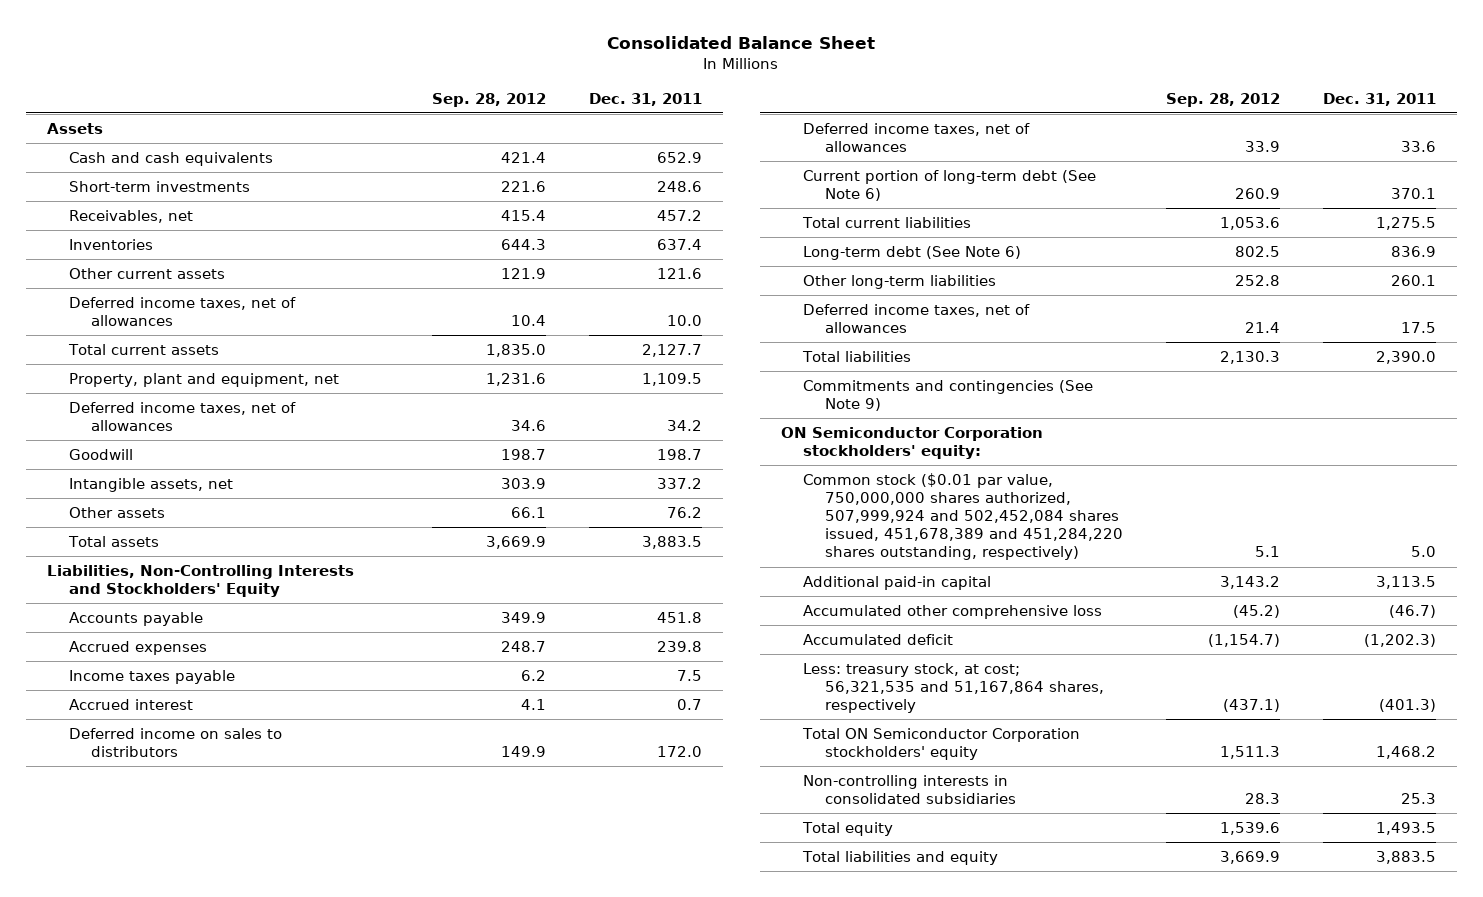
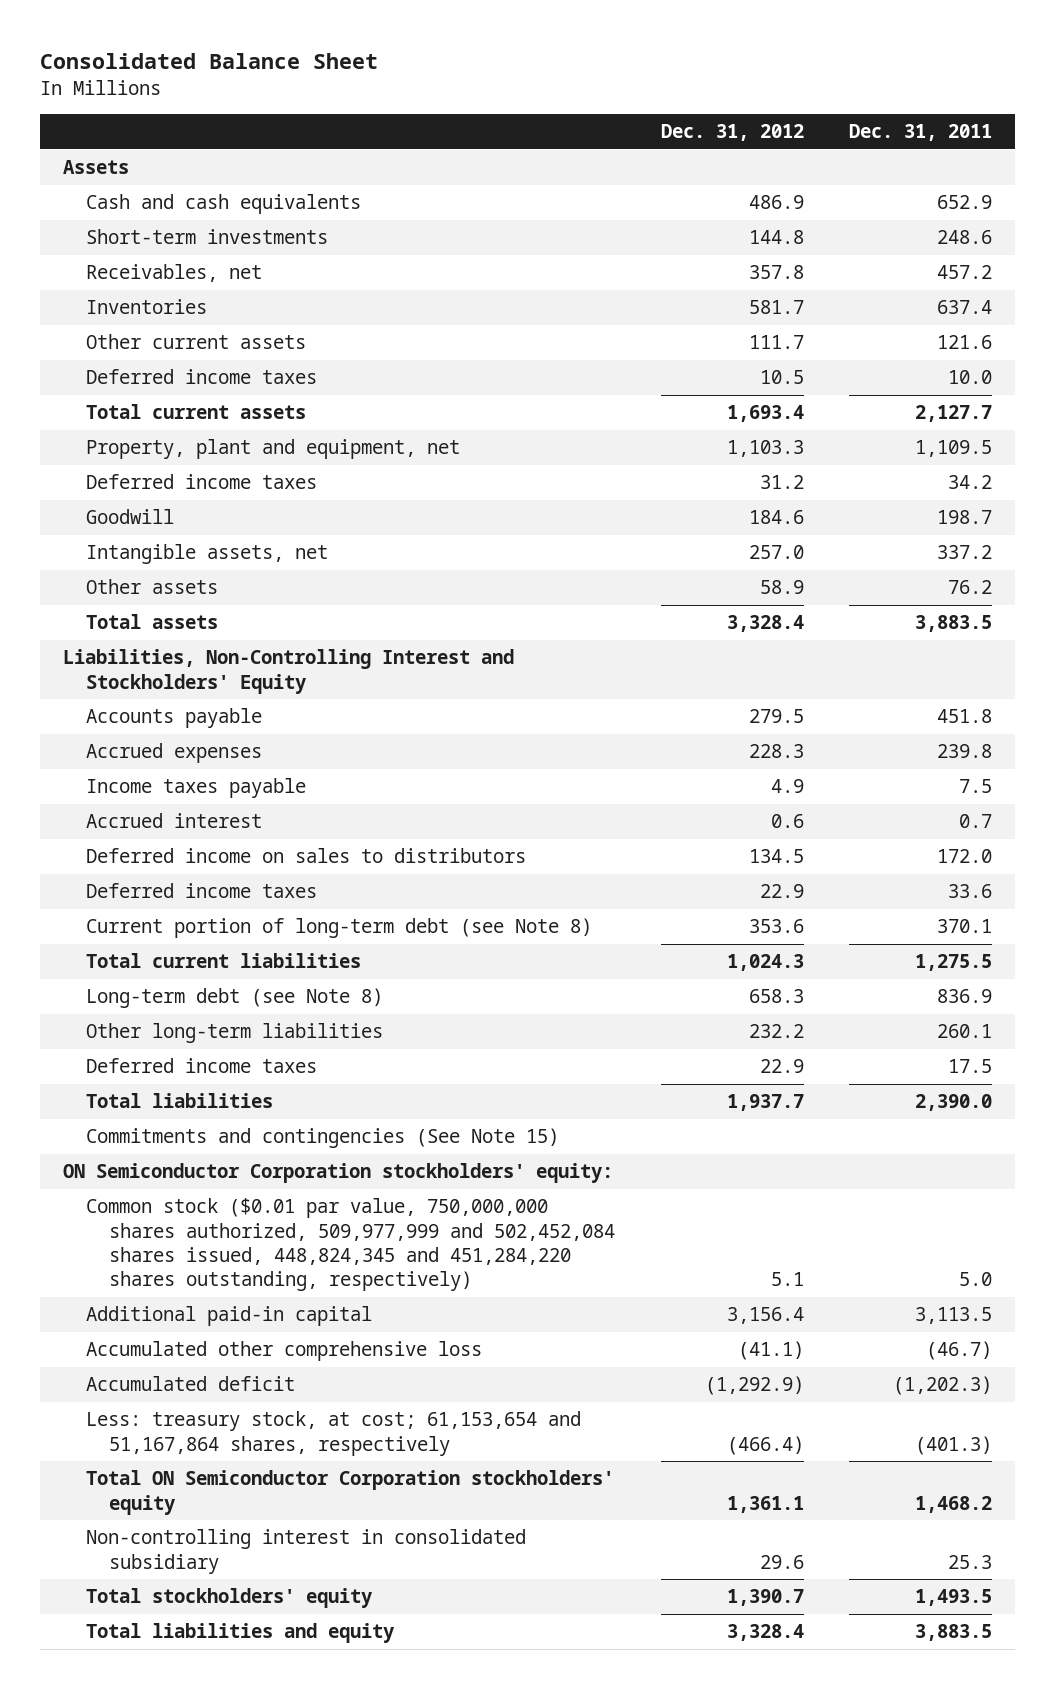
[431,92,546,107] Sep. 28, 2012 -> none
none -> [660,123,804,141] Dec. 31, 2012
[69,296,297,327] Deferred income taxes, net of allowances -> [85,369,317,385] Deferred income taxes
[69,401,297,432] Deferred income taxes, net of allowances -> [85,474,317,490] Deferred income taxes
[47,564,355,598] Liabilities, Non-Controlling Interests and Stockholders' Equity -> [63,649,515,694] Liabilities, Non-Controlling Interest and Stockholders' Equity
[803,122,1031,153] Deferred income taxes, net of allowances -> [85,883,317,899] Deferred income taxes
[803,169,1097,202] Current portion of long-term debt (See Note 6) -> [85,918,592,939] Current portion of long-term debt (see Note 8)
[803,245,1022,260] Long-term debt (See Note 6) -> [85,988,383,1009] Long-term debt (see Note 8)
[803,303,1031,334] Deferred income taxes, net of allowances -> [85,1058,317,1074] Deferred income taxes
[803,379,1094,412] Commitments and contingencies (See Note 9) -> [85,1128,559,1149] Commitments and contingencies (See Note 15)
[803,472,1124,561] Common stock ($0.01 par value, 750,000,000 shares authorized, 507,999,924 and 502,452,084 shares issued, 451,678,389 and 451,284,220 shares outstanding, respectively) -> [85,1198,615,1292] Common stock ($0.01 par value, 750,000,000 shares authorized, 509,977,999 and 502,452,084 shares issued, 448,824,345 and 451,284,220 shares outstanding, respectively)
[803,662,1105,714] Less: treasury stock, at cost; 56,321,535 and 51,167,864 shares, respectively -> [85,1411,581,1456] Less: treasury stock, at cost; 61,153,654 and 51,167,864 shares, respectively
[803,774,1017,805] Non-controlling interests in consolidated subsidiaries -> [85,1529,526,1574] Non-controlling interest in consolidated subsidiary
[802,821,894,836] Total equity -> [85,1588,373,1609] Total stockholders' equity

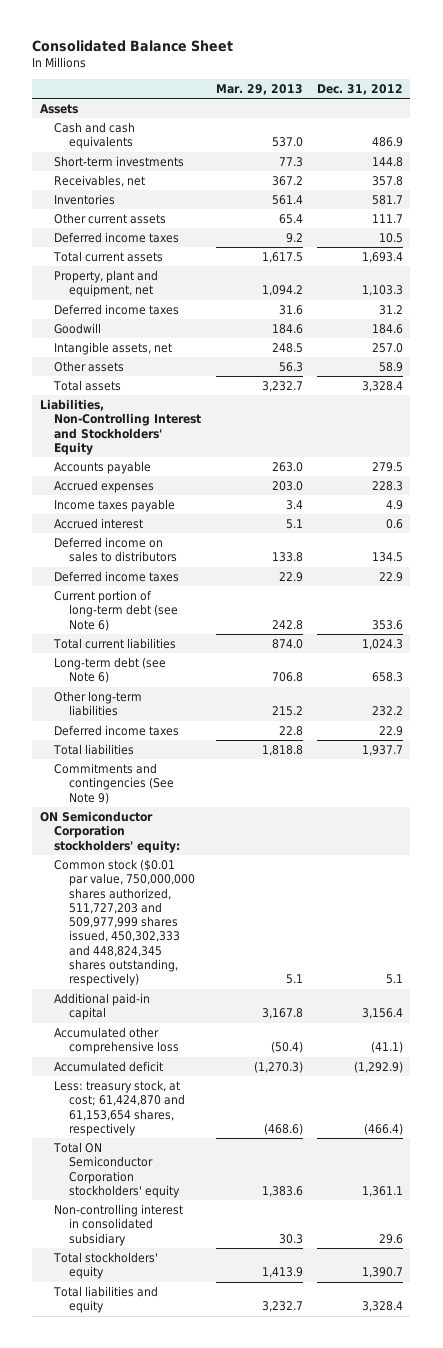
[849,123,993,141] Dec. 31, 2011 -> none
none -> [215,84,303,96] Mar. 29, 2013
[85,918,592,939] Current portion of long-term debt (see Note 8) -> [54,590,178,631] Current portion of long-term debt (see Note 6)
[85,988,383,1009] Long-term debt (see Note 8) -> [54,657,167,684] Long-term debt (see Note 6)
[85,1128,559,1149] Commitments and contingencies (See Note 15) -> [54,763,174,804] Commitments and contingencies (See Note 9)
[85,1198,615,1292] Common stock ($0.01 par value, 750,000,000 shares authorized, 509,977,999 and 502,452,084 shares issued, 448,824,345 and 451,284,220 shares outstanding, respectively) -> [54,859,195,987] Common stock ($0.01 par value, 750,000,000 shares authorized, 511,727,203 and 509,977,999 shares issued, 450,302,333 and 448,824,345 shares outstanding, respectively)
[85,1411,581,1456] Less: treasury stock, at cost; 61,153,654 and 51,167,864 shares, respectively -> [54,1080,185,1136] Less: treasury stock, at cost; 61,424,870 and 61,153,654 shares, respectively

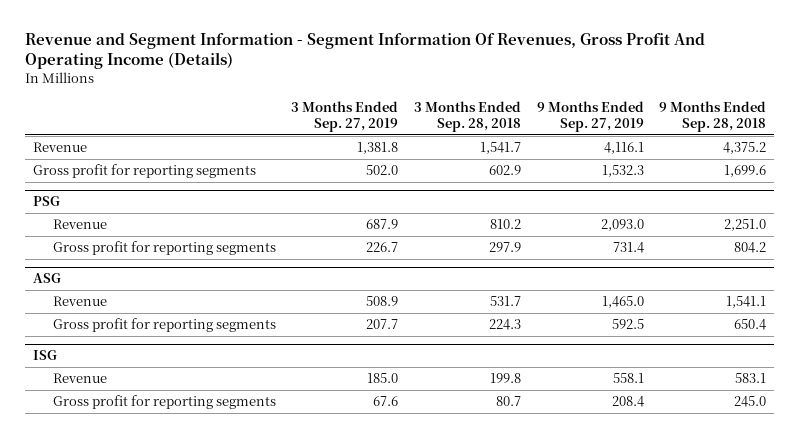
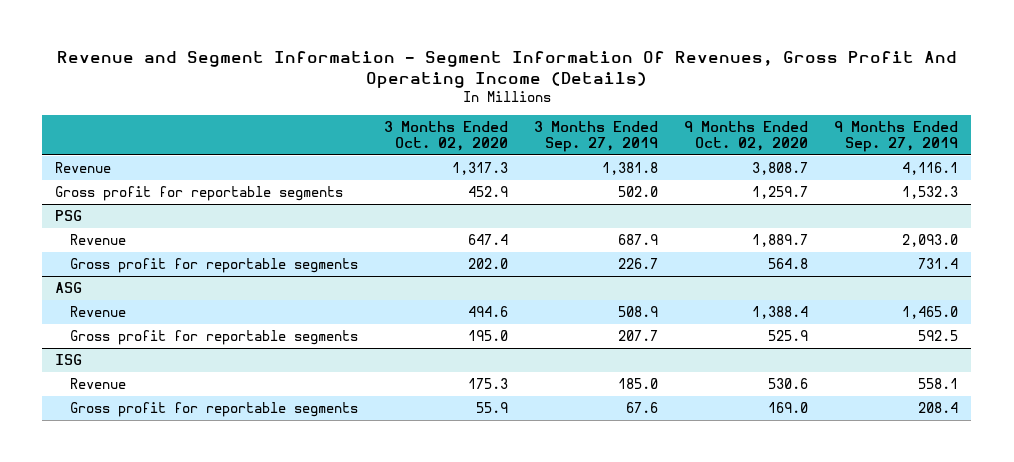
[414,100,522,132] 3 Months Ended Sep. 28, 2018 -> none
[659,100,767,132] 9 Months Ended Sep. 28, 2018 -> none
none -> [384,120,509,151] 3 Months Ended Oct. 02, 2020
none -> [684,120,809,151] 9 Months Ended Oct. 02, 2020
[32,164,256,179] Gross profit for reporting segments -> [55,186,344,202] Gross profit for reportable segments
[52,241,276,256] Gross profit for reporting segments -> [70,258,359,274] Gross profit for reportable segments
[52,318,276,333] Gross profit for reporting segments -> [70,330,359,346] Gross profit for reportable segments
[52,395,276,410] Gross profit for reporting segments -> [70,402,359,418] Gross profit for reportable segments

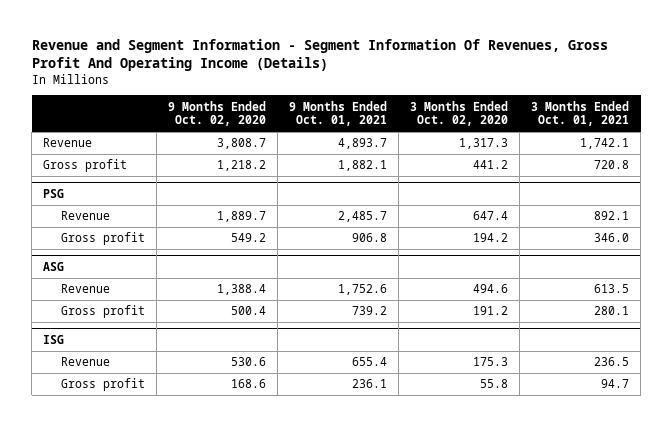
[534,120,659,152] 3 Months Ended Sep. 27, 2019 -> none
[834,120,959,152] 9 Months Ended Sep. 27, 2019 -> none
none -> [289,100,388,127] 9 Months Ended Oct. 01, 2021
none -> [531,100,630,127] 3 Months Ended Oct. 01, 2021
[55,186,344,202] Gross profit for reportable segments -> [43,159,128,173] Gross profit
[468,186,509,198] 452.9 -> [473,160,509,170] 441.2
[752,186,809,200] 1,259.7 -> [216,160,266,172] 1,218.2
[70,258,359,274] Gross profit for reportable segments -> [60,232,145,246] Gross profit
[468,258,509,270] 202.0 -> [473,233,509,243] 194.2
[768,258,809,270] 564.8 -> [230,233,266,243] 549.2
[70,330,359,346] Gross profit for reportable segments -> [60,305,145,319] Gross profit
[468,330,509,342] 195.0 -> [473,306,509,316] 191.2
[768,330,809,342] 525.9 -> [230,306,266,316] 500.4
[70,402,359,418] Gross profit for reportable segments -> [60,378,145,392] Gross profit
[476,402,509,414] 55.9 -> [480,379,509,389] 55.8
[768,402,809,414] 169.0 -> [230,379,266,389] 168.6

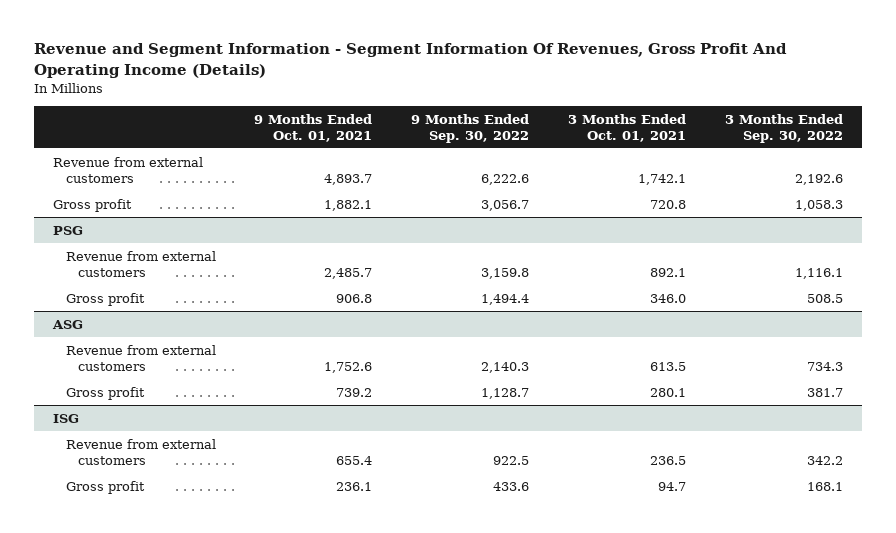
[167,100,266,127] 9 Months Ended Oct. 02, 2020 -> none
[410,100,509,127] 3 Months Ended Oct. 02, 2020 -> none
none -> [411,113,530,143] 9 Months Ended Sep. 30, 2022
none -> [724,113,843,143] 3 Months Ended Sep. 30, 2022
[43,138,93,148] Revenue -> [53,156,204,183] Revenue from external customers
[60,211,110,221] Revenue -> [65,250,216,277] Revenue from external customers
[60,284,110,294] Revenue -> [65,344,216,371] Revenue from external customers
[60,357,110,367] Revenue -> [65,438,216,465] Revenue from external customers

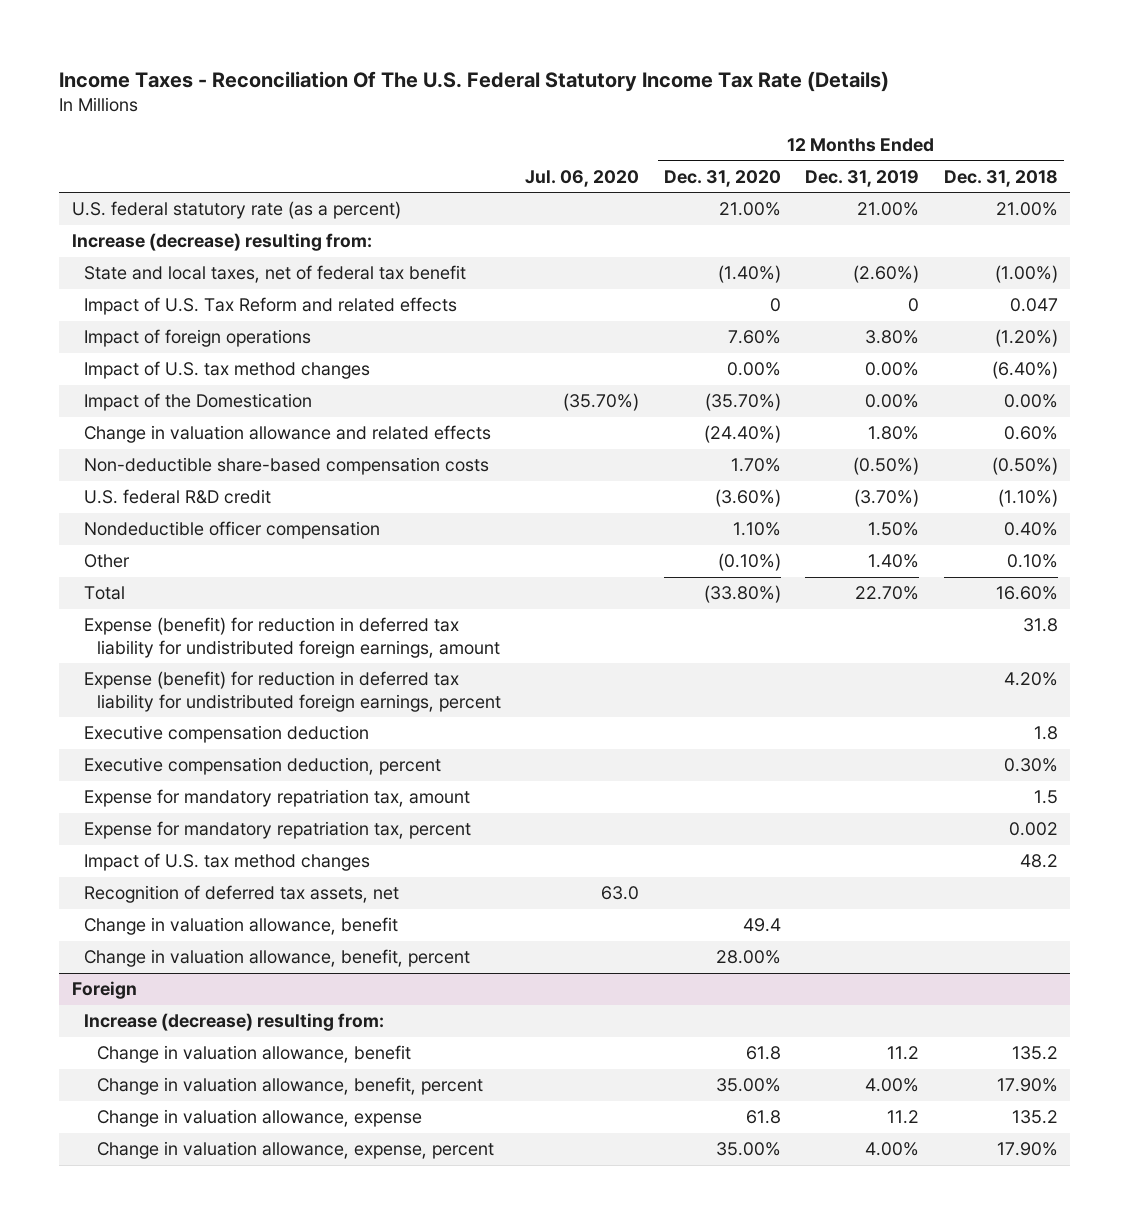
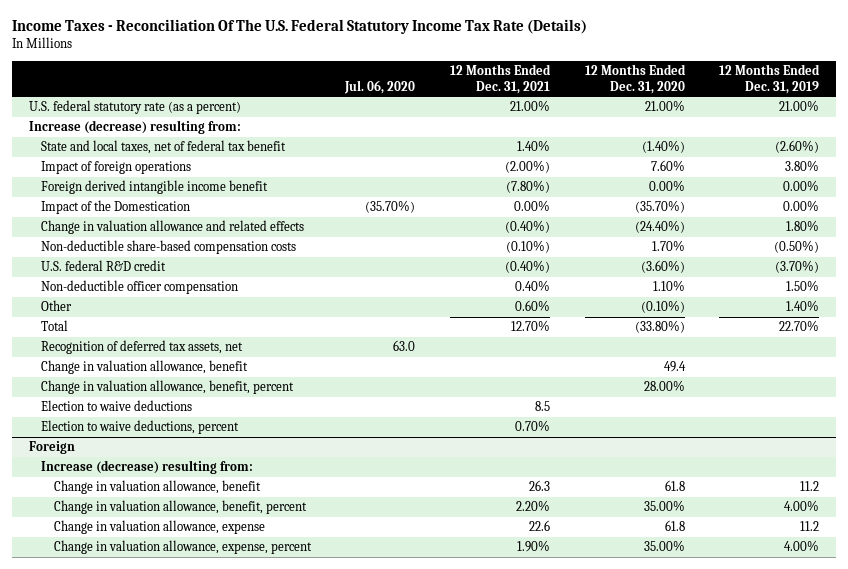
[943,169,1058,187] Dec. 31, 2018 -> none
none -> [449,64,551,94] 12 Months Ended Dec. 31, 2021
[84,297,458,316] Impact of U.S. Tax Reform and related effects -> none
[84,361,371,380] Impact of U.S. tax method changes -> none
none -> [41,180,269,195] Foreign derived intangible income benefit
[84,521,381,540] Nondeductible officer compensation -> [41,280,239,295] Non-deductible officer compensation
[84,617,500,659] Expense (benefit) for reduction in deferred tax liability for undistributed foreign earnings, amount -> none
[84,671,501,713] Expense (benefit) for reduction in deferred tax liability for undistributed foreign earnings, percent -> none
[84,725,370,744] Executive compensation deduction -> none
[84,757,442,776] Executive compensation deduction, percent -> none
[84,789,471,808] Expense for mandatory repatriation tax, amount -> none
[84,821,472,840] Expense for mandatory repatriation tax, percent -> none
[84,853,371,872] Impact of U.S. tax method changes -> none
none -> [41,400,193,412] Election to waive deductions
none -> [41,420,240,435] Election to waive deductions, percent

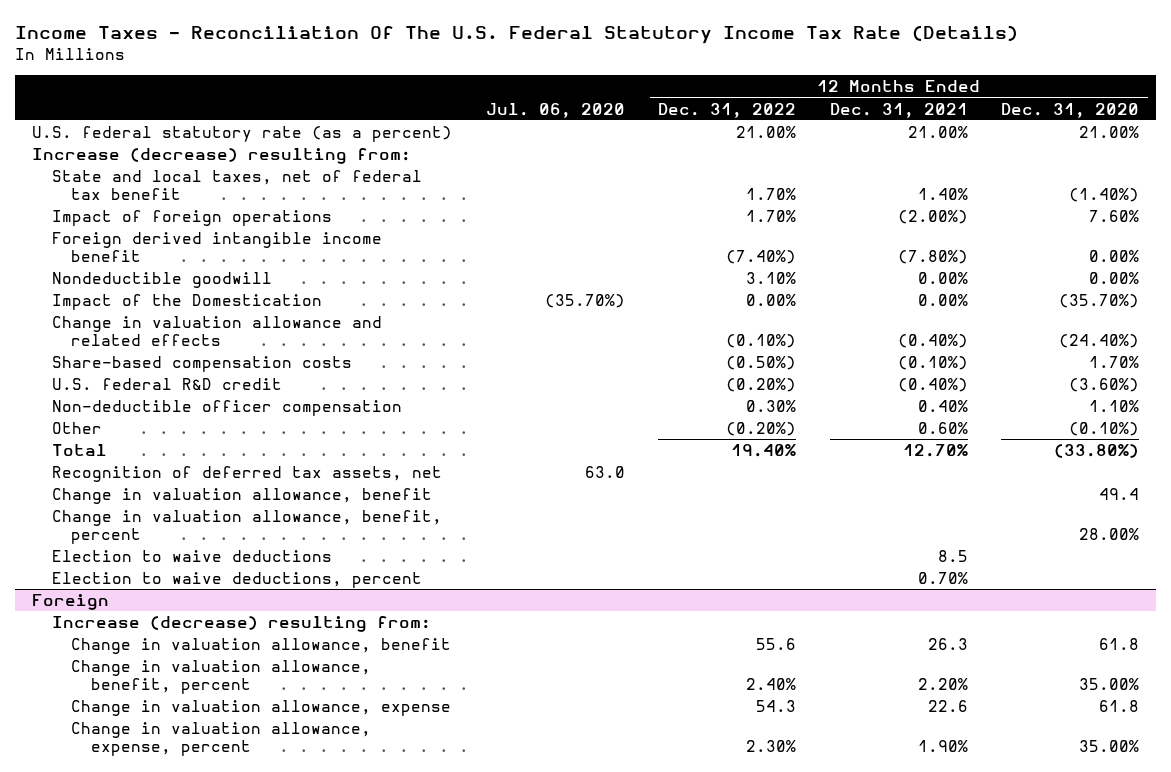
[719,64,821,94] 12 Months Ended Dec. 31, 2019 -> none
none -> [658,102,797,118] Dec. 31, 2022
none -> [51,271,272,288] Nondeductible goodwill
[41,240,297,255] Non-deductible share-based compensation costs -> [51,355,352,372] Share-based compensation costs

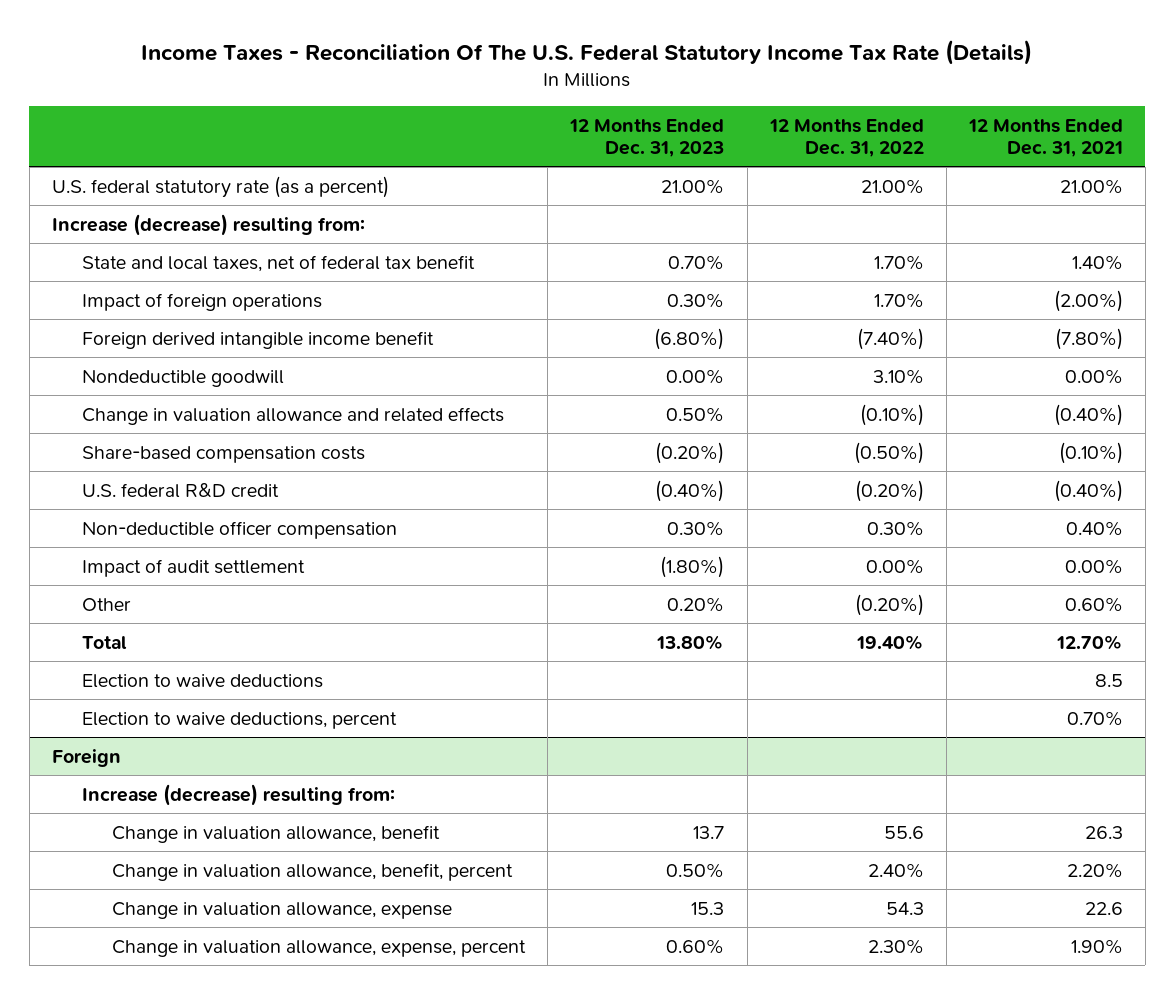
[485,102,625,118] Jul. 06, 2020 -> none
[1001,102,1140,118] Dec. 31, 2020 -> none
none -> [569,118,725,158] 12 Months Ended Dec. 31, 2023
[51,293,322,310] Impact of the Domestication -> none
none -> [81,558,305,577] Impact of audit settlement
[51,465,442,482] Recognition of deferred tax assets, net -> none
[51,487,432,504] Change in valuation allowance, benefit -> none
[51,509,442,545] Change in valuation allowance, benefit, percent -> none

